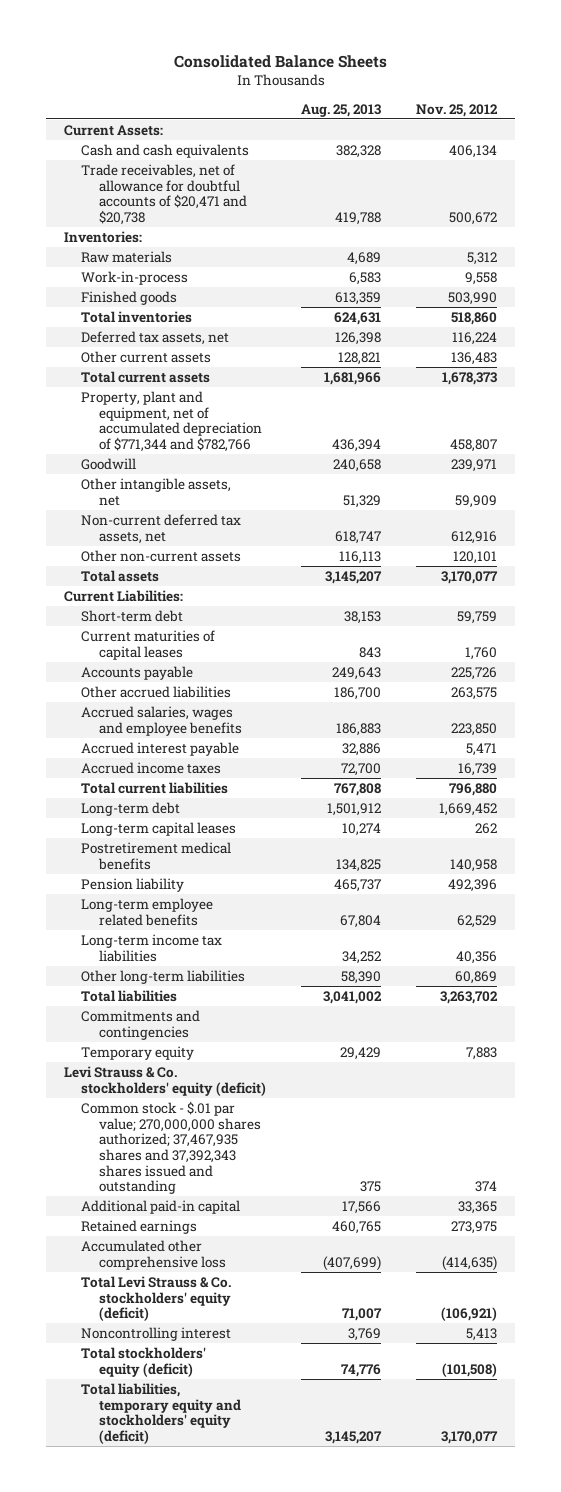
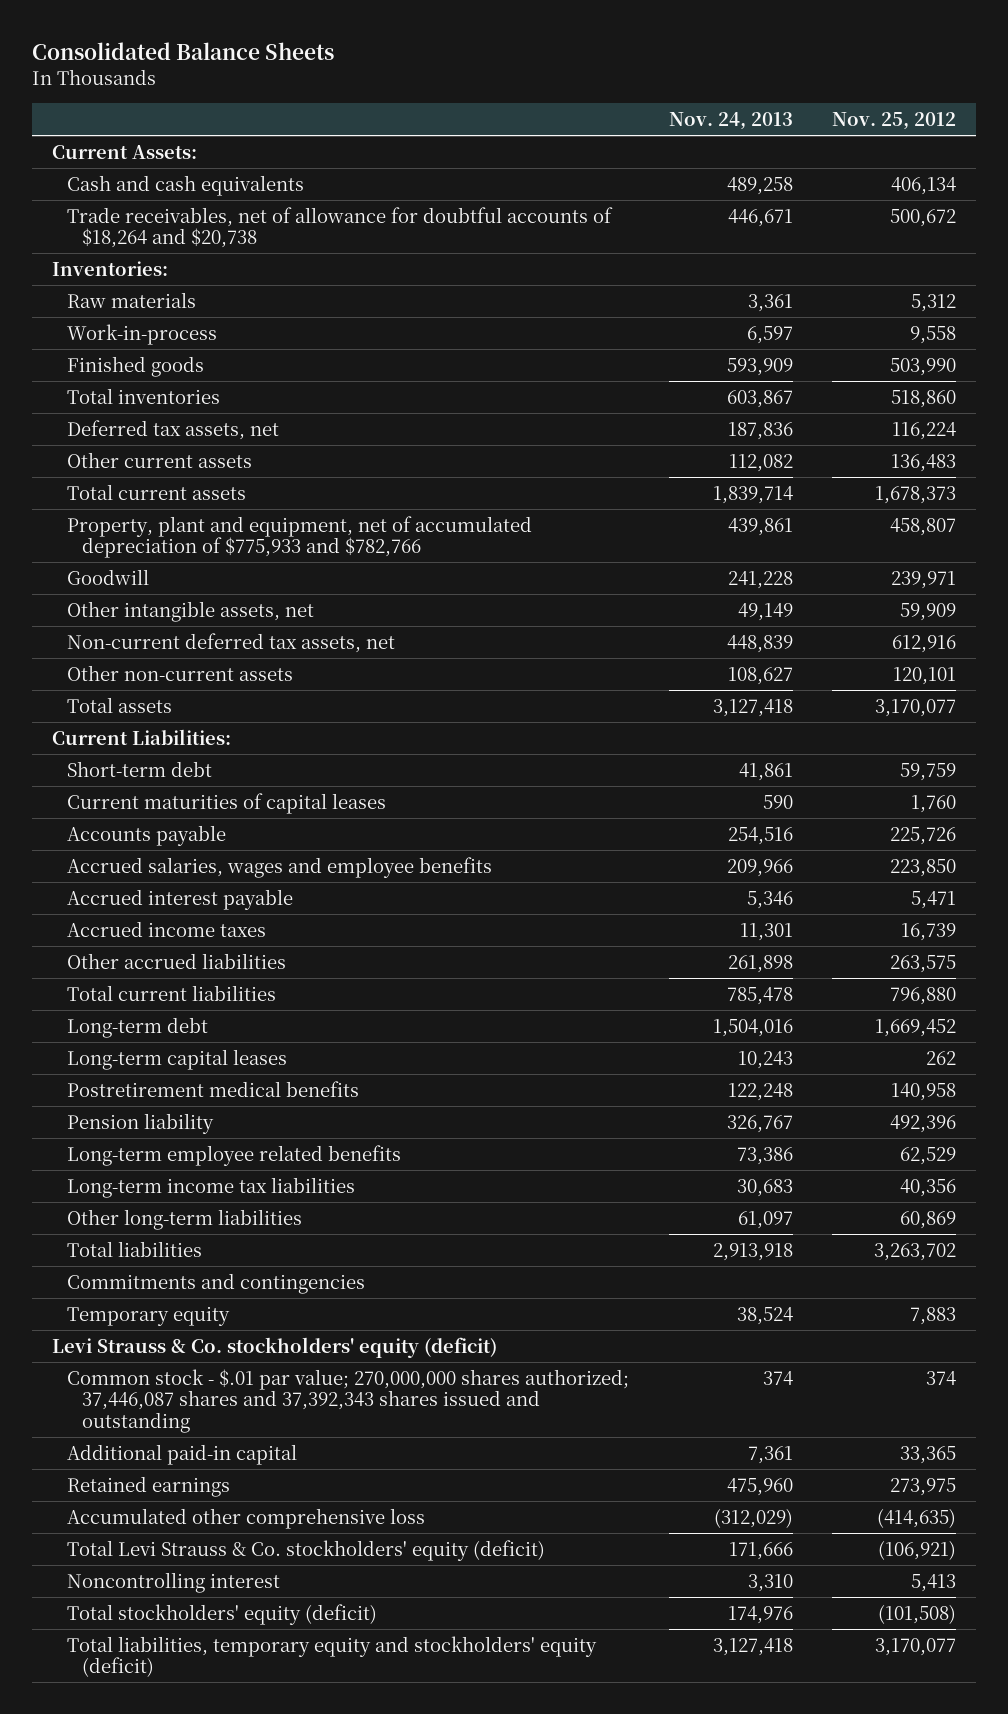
[301,103,382,117] Aug. 25, 2013 -> none
none -> [668,111,793,130] Nov. 24, 2013
[81,163,248,225] Trade receivables, net of allowance for doubtful accounts of $20,471 and $20,738 -> [66,206,613,249] Trade receivables, net of allowance for doubtful accounts of $18,264 and $20,738
[81,390,263,452] Property, plant and equipment, net of accumulated depreciation of $771,344 and $782,766 -> [66,515,532,559] Property, plant and equipment, net of accumulated depreciation of $775,933 and $782,766
[81,685,232,698] Other accrued liabilities -> [66,952,286,969] Other accrued liabilities
[81,1100,262,1195] Common stock - $.01 par value; 270,000,000 shares authorized; 37,467,935 shares and 37,392,343 shares issued and outstanding -> [66,1368,629,1433] Common stock - $.01 par value; 270,000,000 shares authorized; 37,446,087 shares and 37,392,343 shares issued and outstanding

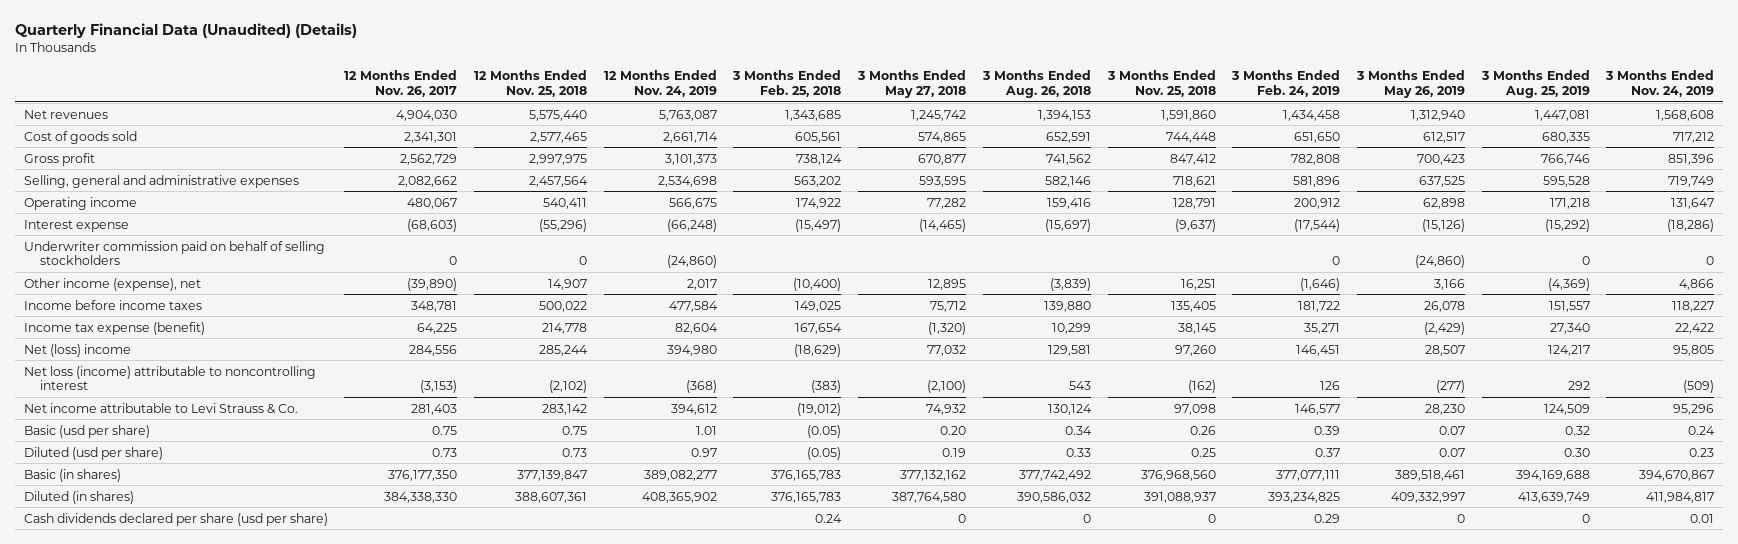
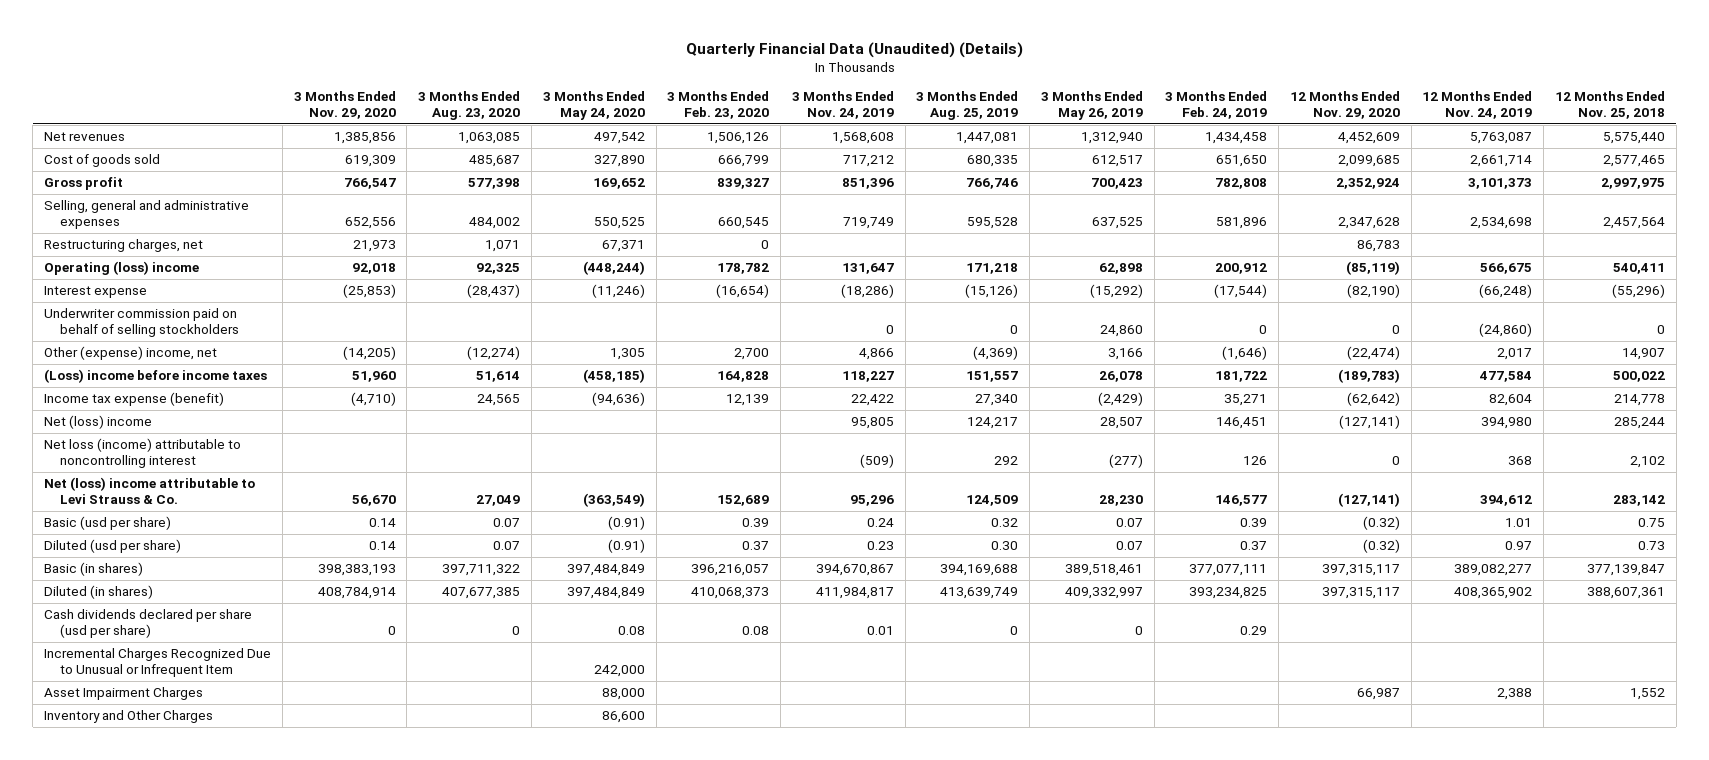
[344,70,458,97] 12 Months Ended Nov. 26, 2017 -> none
[732,70,842,97] 3 Months Ended Feb. 25, 2018 -> none
[857,70,967,98] 3 Months Ended May 27, 2018 -> none
[981,70,1091,98] 3 Months Ended Aug. 26, 2018 -> none
[1106,70,1216,97] 3 Months Ended Nov. 25, 2018 -> none
none -> [293,91,396,119] 3 Months Ended Nov. 29, 2020
none -> [418,91,521,120] 3 Months Ended Aug. 23, 2020
none -> [542,91,645,120] 3 Months Ended May 24, 2020
none -> [667,91,770,119] 3 Months Ended Feb. 23, 2020
none -> [1289,91,1400,119] 12 Months Ended Nov. 29, 2020
none -> [44,239,204,253] Restructuring charges, net
[23,196,137,210] Operating income -> [44,261,200,276] Operating (loss) income
[1421,218,1465,232] (15,126) -> [1089,284,1143,299] (15,292)
[1544,218,1590,232] (15,292) -> [965,284,1019,299] (15,126)
[1414,255,1465,269] (24,860) -> [1099,324,1143,337] 24,860
[23,277,201,291] Other income (expense), net -> [44,346,218,361] Other (expense) income, net
[23,299,202,310] Income before income taxes -> [44,369,268,384] (Loss) income before income taxes
[549,380,588,394] (2,102) -> [1629,455,1665,468] 2,102
[685,380,717,394] (368) -> [1508,455,1533,465] 368
[23,402,298,414] Net income attributable to Levi Strauss & Co. -> [44,477,256,504] Net (loss) income attributable to Levi Strauss & Co.
none -> [44,648,272,677] Incremental Charges Recognized Due to Unusual or Infrequent Item
none -> [44,687,204,701] Asset Impairment Charges
none -> [44,710,214,724] Inventory and Other Charges

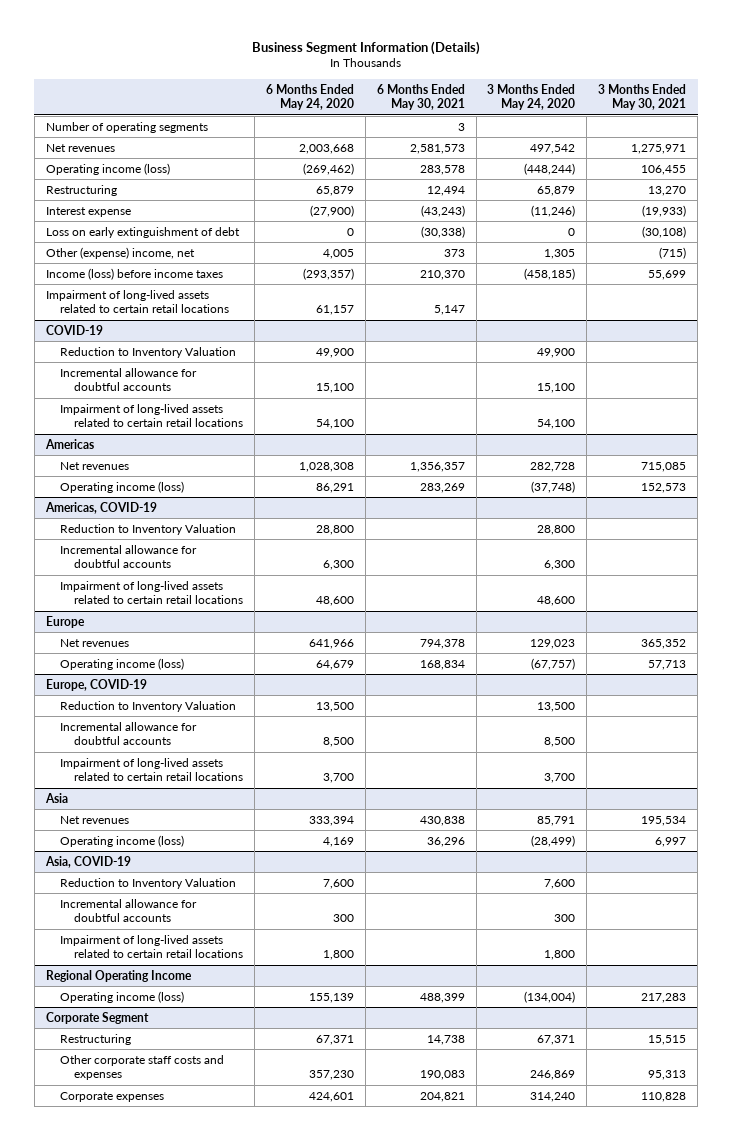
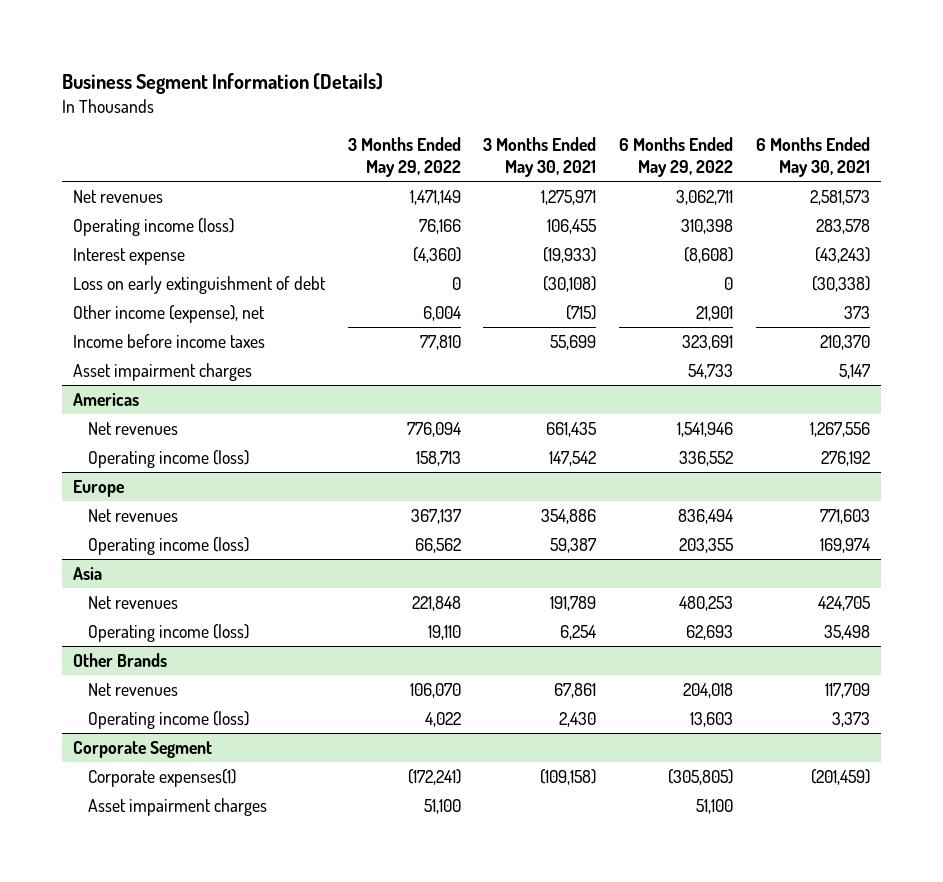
[265,83,354,111] 6 Months Ended May 24, 2020 -> none
[487,83,576,111] 3 Months Ended May 24, 2020 -> none
none -> [347,137,461,178] 3 Months Ended May 29, 2022
none -> [618,137,733,178] 6 Months Ended May 29, 2022
[45,121,208,133] Number of operating segments -> none
[45,184,117,196] Restructuring -> none
[45,324,103,335] COVID-19 -> none
[59,346,236,358] Reduction to Inventory Valuation -> none
[59,367,197,392] Incremental allowance for doubtful accounts -> none
[59,403,244,428] Impairment of long-lived assets related to certain retail locations -> none
[45,246,195,259] Other (expense) income, net -> [72,304,265,323] Other income (expense), net
[45,267,223,280] Income (loss) before income taxes -> [72,333,265,348] Income before income taxes
[45,289,229,314] Impairment of long-lived assets related to certain retail locations -> [72,362,252,381] Asset impairment charges
[44,501,157,514] Americas, COVID-19 -> none
[59,523,236,535] Reduction to Inventory Valuation -> none
[59,544,197,569] Incremental allowance for doubtful accounts -> none
[59,580,244,605] Impairment of long-lived assets related to certain retail locations -> none
[409,461,465,472] 1,356,357 -> [809,421,870,437] 1,267,556
[641,461,687,472] 715,085 -> [546,421,597,437] 661,435
[419,482,465,493] 283,269 -> [820,450,870,466] 276,192
[641,482,687,493] 152,573 -> [549,450,597,466] 147,542
[45,678,147,691] Europe, COVID-19 -> none
[59,700,236,712] Reduction to Inventory Valuation -> none
[59,721,197,746] Incremental allowance for doubtful accounts -> none
[59,757,244,782] Impairment of long-lived assets related to certain retail locations -> none
[419,638,465,649] 794,378 -> [819,508,870,524] 771,603
[641,638,687,649] 365,352 -> [541,508,597,524] 354,886
[419,659,465,670] 168,834 -> [819,537,870,553] 169,974
[648,659,687,670] 57,713 -> [550,537,597,553] 59,387
[44,855,131,868] Asia, COVID-19 -> none
[59,877,236,889] Reduction to Inventory Valuation -> none
[59,898,197,923] Incremental allowance for doubtful accounts -> none
[59,934,244,959] Impairment of long-lived assets related to certain retail locations -> none
[45,969,192,982] Regional Operating Income -> none
[419,815,465,826] 430,838 -> [817,595,870,611] 424,705
[641,815,687,826] 195,534 -> [550,595,597,611] 191,789
[426,836,465,847] 36,296 -> [823,624,870,640] 35,498
[655,836,687,847] 6,997 -> [560,624,597,640] 6,254
none -> [72,652,167,667] Other Brands
none -> [88,682,179,696] Net revenues
[419,992,465,1003] 488,399 -> [831,711,870,727] 3,373
[641,992,687,1003] 217,283 -> [559,711,597,727] 2,430
[59,1033,131,1045] Restructuring -> none
[59,1091,164,1102] Corporate expenses -> none
[59,1054,224,1081] Other corporate staff costs and expenses -> [88,768,237,787] Corporate expenses(1)
[419,1070,465,1081] 190,083 -> [810,768,870,785] (201,459)
[648,1070,687,1081] 95,313 -> [540,768,597,785] (109,158)
none -> [88,797,268,816] Asset impairment charges

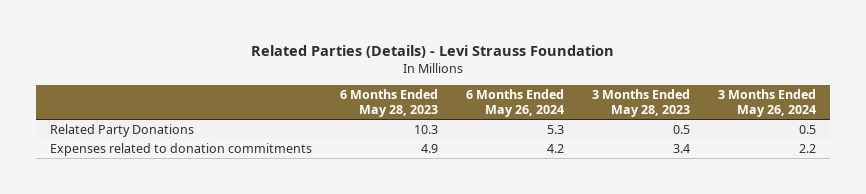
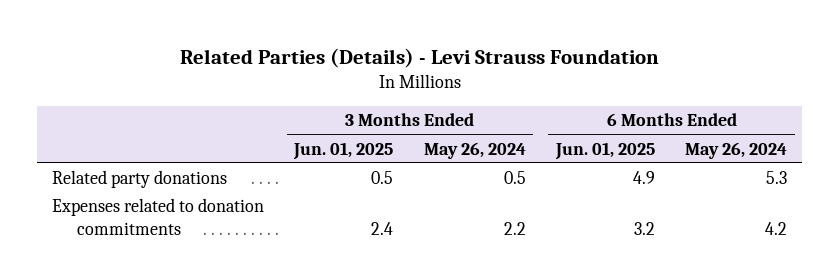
[340,89,439,118] 6 Months Ended May 28, 2023 -> none
[591,89,690,118] 3 Months Ended May 28, 2023 -> none
none -> [293,141,394,160] Jun. 01, 2025
none -> [554,141,655,160] Jun. 01, 2025
[50,124,195,138] Related Party Donations -> [52,170,228,189] Related party donations

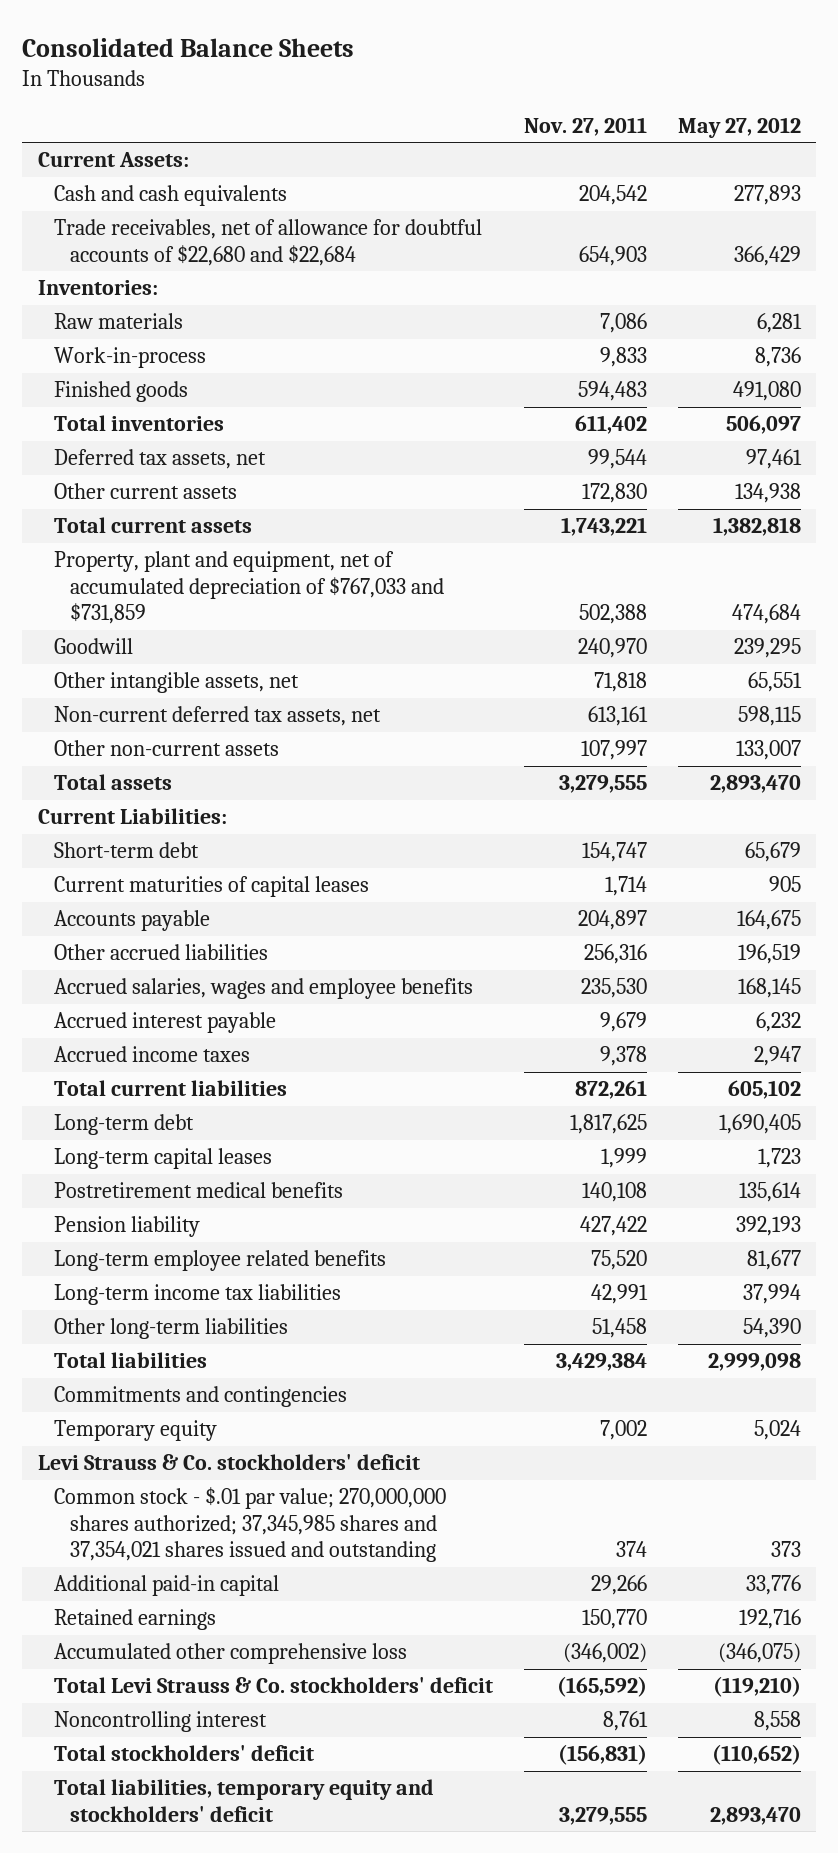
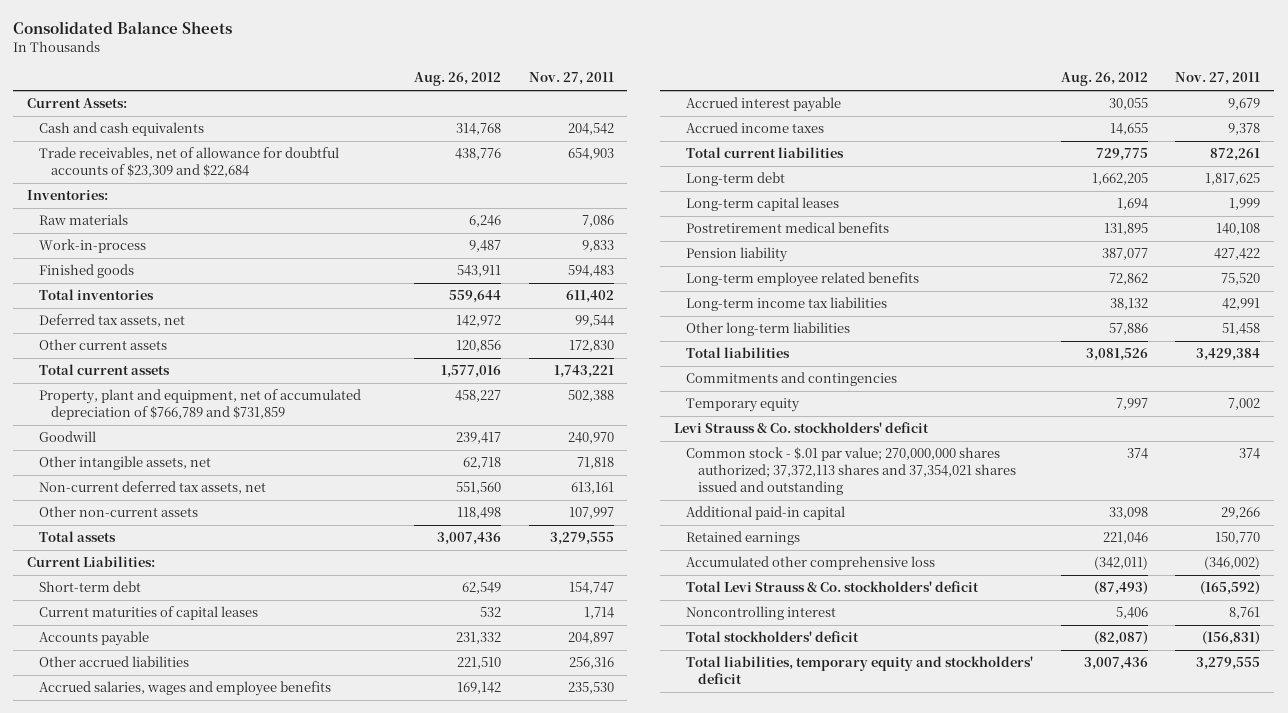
[677,116,801,138] May 27, 2012 -> none
none -> [413,72,501,87] Aug. 26, 2012
[53,219,482,266] Trade receivables, net of allowance for doubtful accounts of $22,680 and $22,684 -> [39,147,340,178] Trade receivables, net of allowance for doubtful accounts of $23,309 and $22,684
[53,551,445,625] Property, plant and equipment, net of accumulated depreciation of $767,033 and $731,859 -> [39,389,362,421] Property, plant and equipment, net of accumulated depreciation of $766,789 and $731,859
[53,1487,446,1563] Common stock - $.01 par value; 270,000,000 shares authorized; 37,345,985 shares and 37,354,021 shares issued and outstanding -> [686,447,1017,496] Common stock - $.01 par value; 270,000,000 shares authorized; 37,372,113 shares and 37,354,021 shares issued and outstanding

